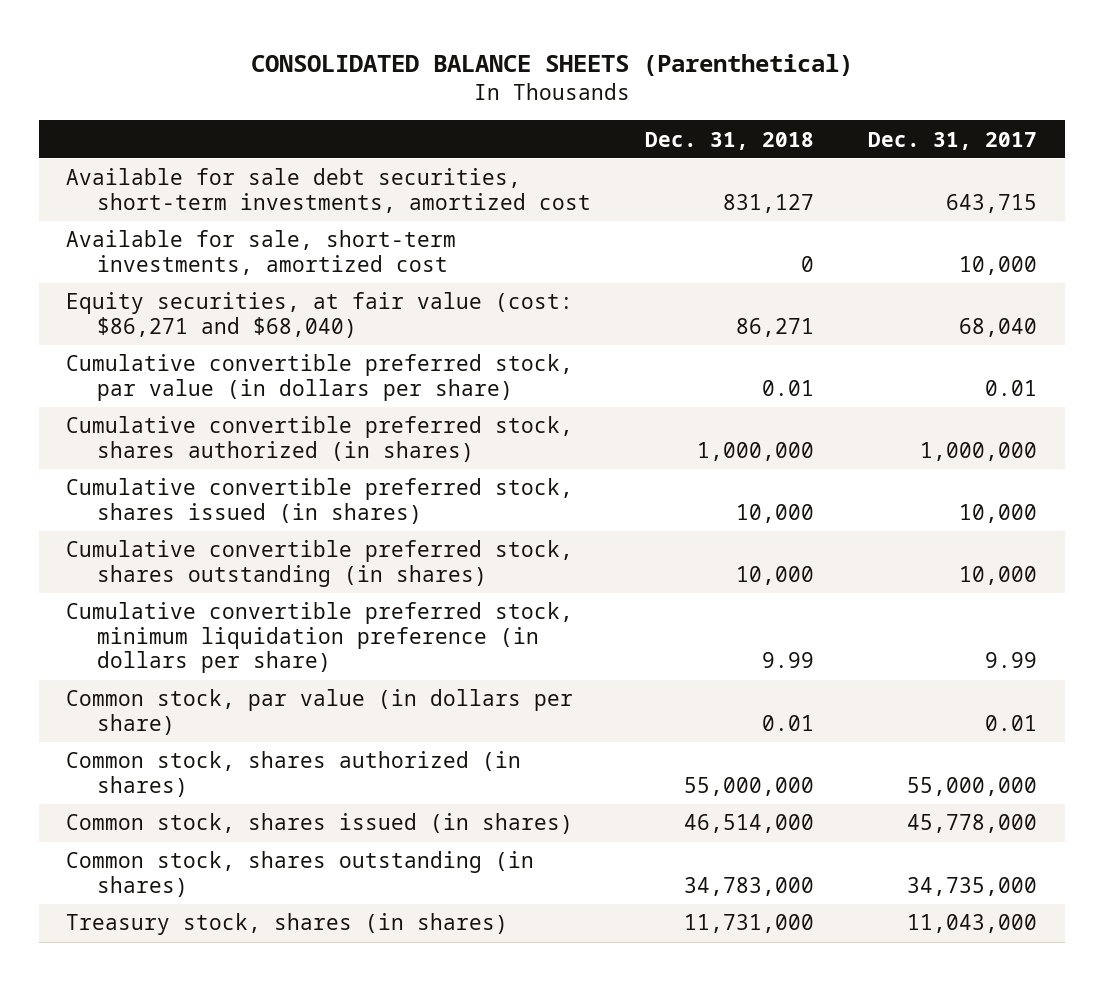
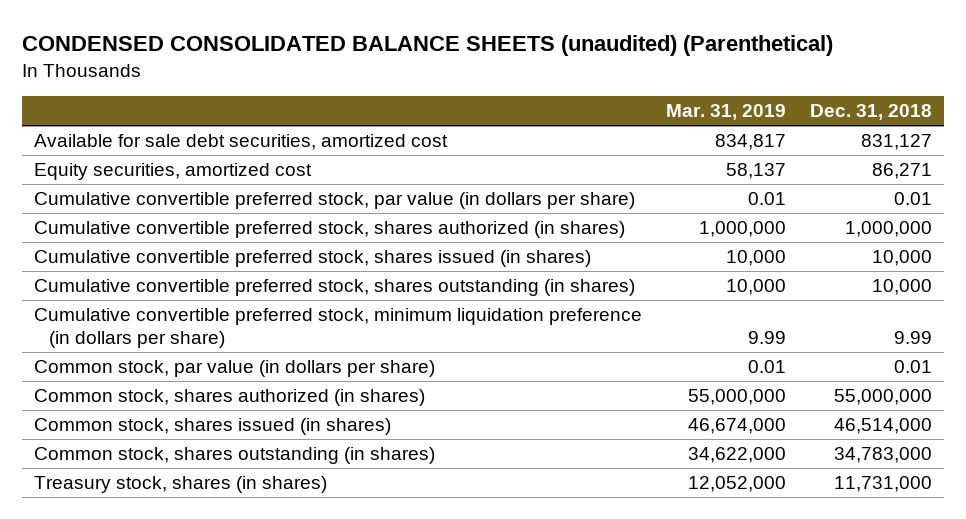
[250,53,853,76] CONSOLIDATED BALANCE SHEETS (Parenthetical) -> [21,35,833,57] CONDENSED CONSOLIDATED BALANCE SHEETS (unaudited) (Parenthetical)
[868,131,1038,150] Dec. 31, 2017 -> none
none -> [666,103,787,120] Mar. 31, 2019
[66,230,457,275] Available for sale, short-term investments, amortized cost -> none
[66,168,592,213] Available for sale debt securities, short-term investments, amortized cost -> [33,134,448,151] Available for sale debt securities, amortized cost
[66,292,574,338] Equity securities, at fair value (cost: $86,271 and $68,040) -> [33,163,312,181] Equity securities, amortized cost

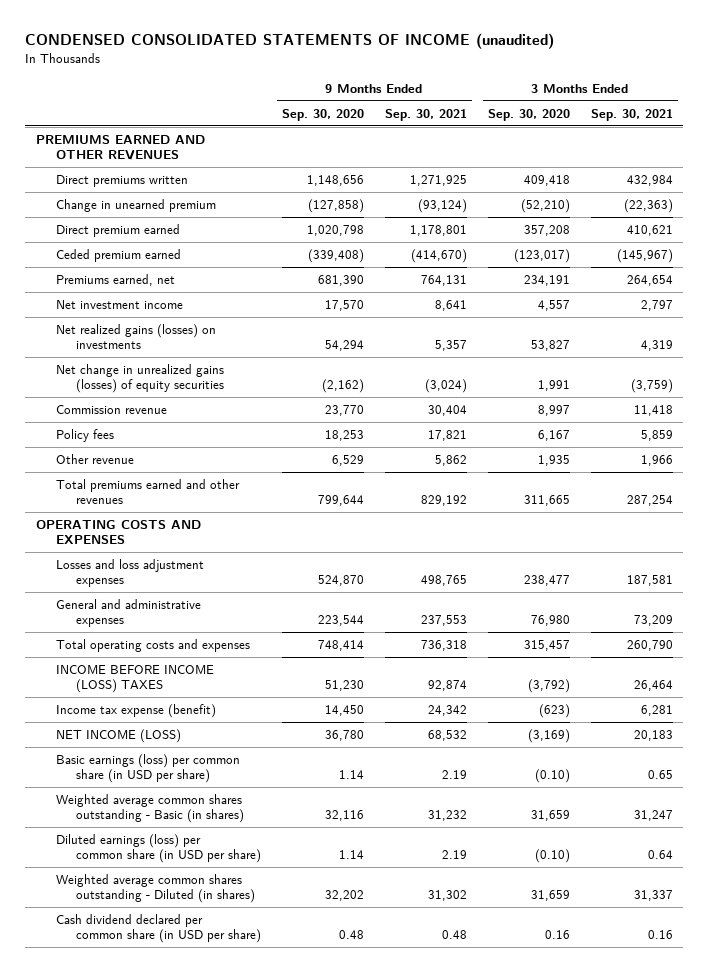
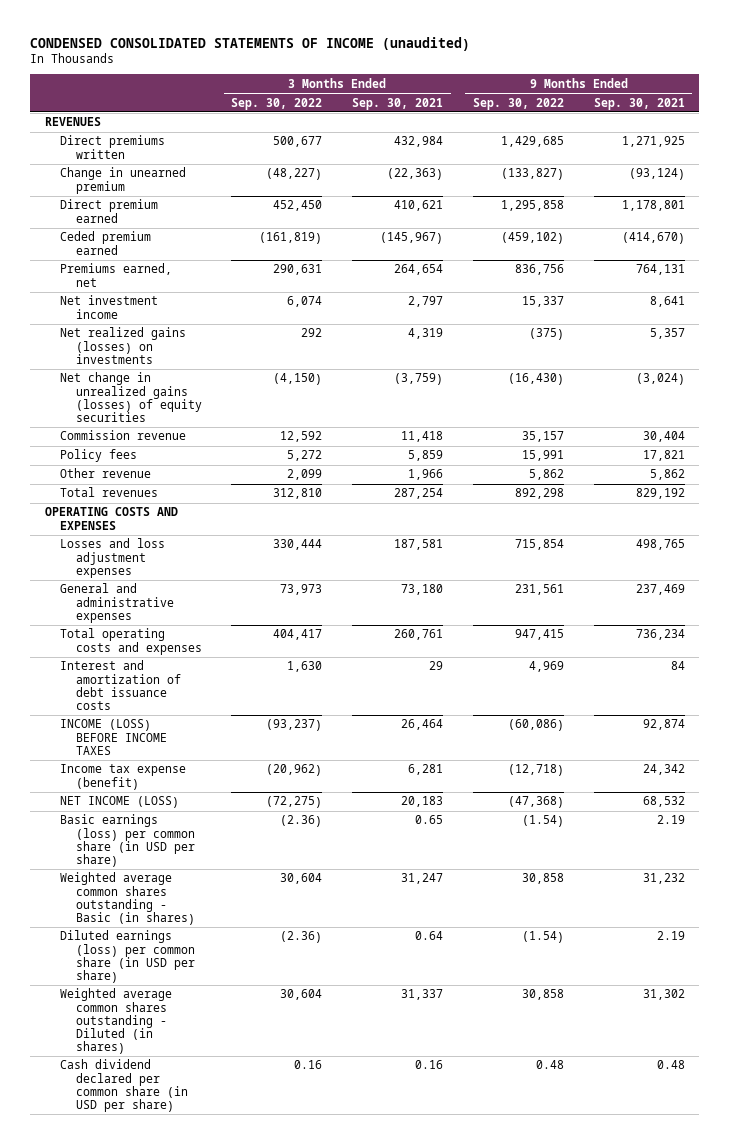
[281,108,364,121] Sep. 30, 2020 -> none
[487,108,570,121] Sep. 30, 2020 -> none
none -> [231,97,323,110] Sep. 30, 2022
none -> [472,97,564,110] Sep. 30, 2022
[35,135,205,161] PREMIUMS EARNED AND OTHER REVENUES -> [44,117,101,127] REVENUES
[55,479,240,505] Total premiums earned and other revenues -> [60,487,159,498] Total revenues
[420,615,467,627] 237,553 -> [635,584,685,596] 237,469
[633,615,673,627] 73,209 -> [401,584,444,596] 73,180
[420,640,467,652] 736,318 -> [635,629,685,641] 736,234
[626,640,673,652] 260,790 -> [394,629,444,641] 260,761
none -> [60,660,181,710] Interest and amortization of debt issuance costs
[55,665,214,694] INCOME BEFORE INCOME (LOSS) TAXES -> [60,719,167,755] INCOME (LOSS) BEFORE INCOME TAXES

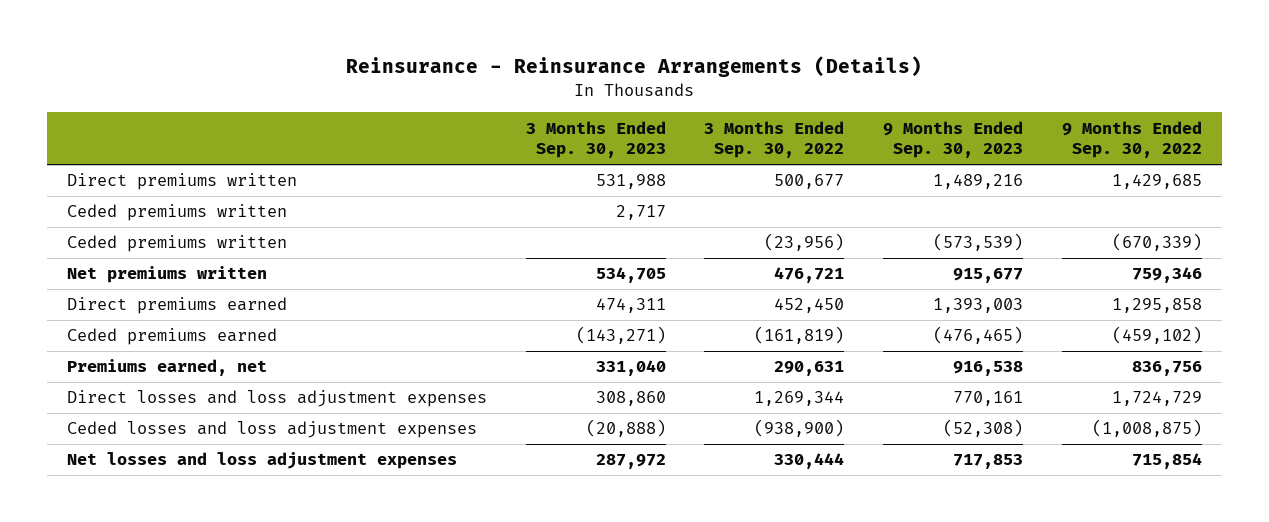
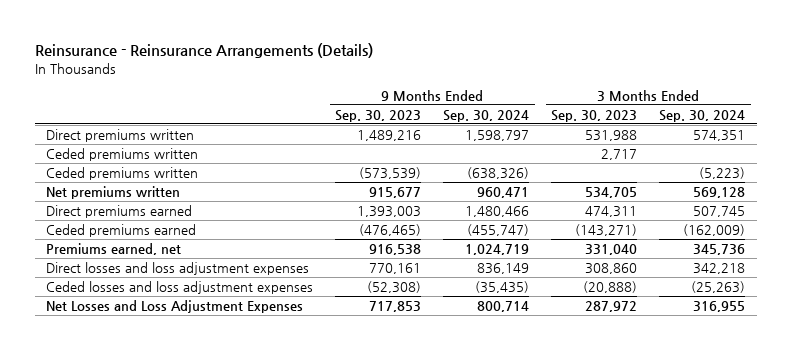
[704,120,845,159] 3 Months Ended Sep. 30, 2022 -> none
[1062,120,1203,159] 9 Months Ended Sep. 30, 2022 -> none
none -> [443,109,530,122] Sep. 30, 2024
none -> [659,109,746,122] Sep. 30, 2024
[66,452,457,470] Net losses and loss adjustment expenses -> [46,300,304,314] Net Losses and Loss Adjustment Expenses

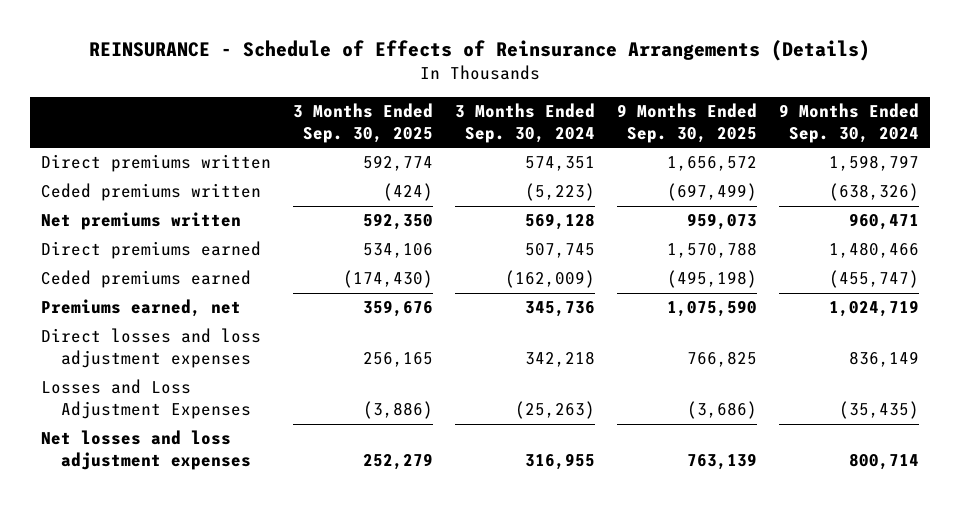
[34,43,373,59] Reinsurance - Reinsurance Arrangements (Details) -> [88,40,870,62] REINSURANCE - Schedule of Effects of Reinsurance Arrangements (Details)
[335,109,422,122] Sep. 30, 2023 -> none
[551,109,638,122] Sep. 30, 2023 -> none
none -> [292,102,433,143] 3 Months Ended Sep. 30, 2025
none -> [616,102,757,143] 9 Months Ended Sep. 30, 2025
[46,148,199,162] Ceded premiums written -> none
[46,281,314,295] Ceded losses and loss adjustment expenses -> [40,379,251,420] Losses and Loss Adjustment Expenses
[46,300,304,314] Net Losses and Loss Adjustment Expenses -> [40,430,251,471] Net losses and loss adjustment expenses

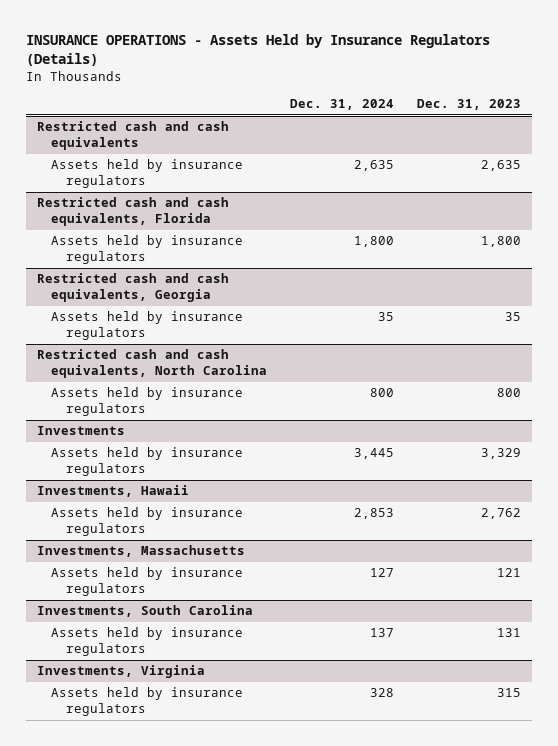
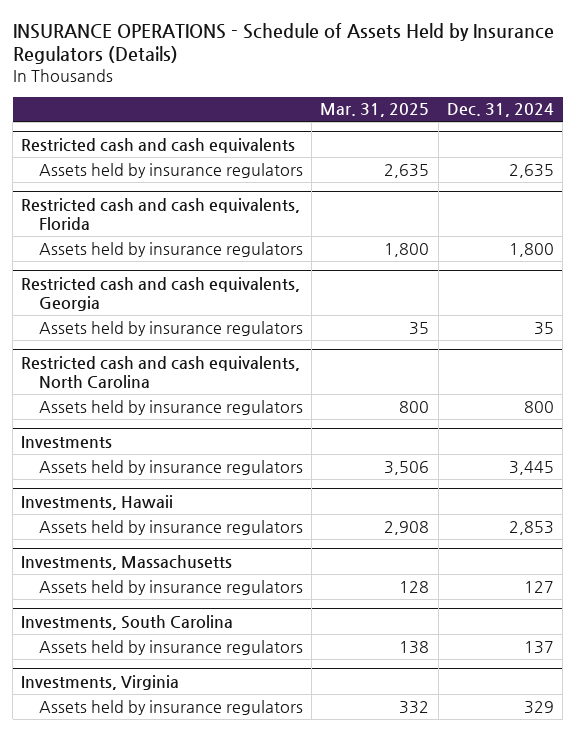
[25,33,490,67] INSURANCE OPERATIONS - Assets Held by Insurance Regulators (Details) -> [12,22,554,65] INSURANCE OPERATIONS - Schedule of Assets Held by Insurance Regulators (Details)
[416,99,521,111] Dec. 31, 2023 -> none
none -> [320,103,430,118] Mar. 31, 2025
[370,688,395,698] 328 -> [524,700,555,714] 329

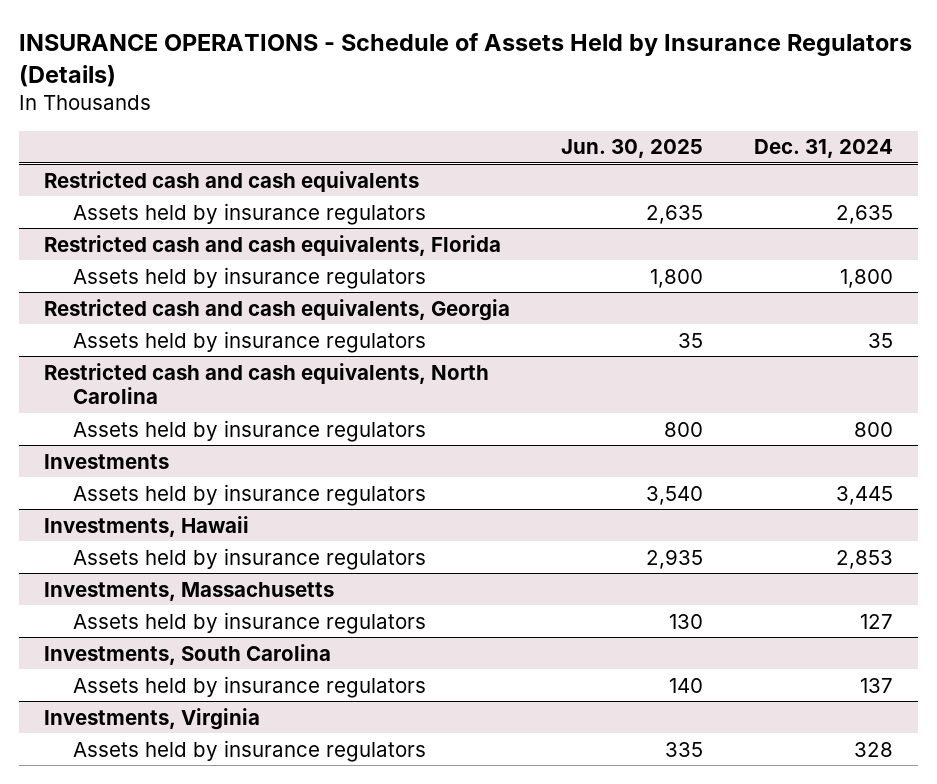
[320,103,430,118] Mar. 31, 2025 -> none
none -> [561,139,704,159] Jun. 30, 2025
[524,700,555,714] 329 -> [853,741,893,757] 328

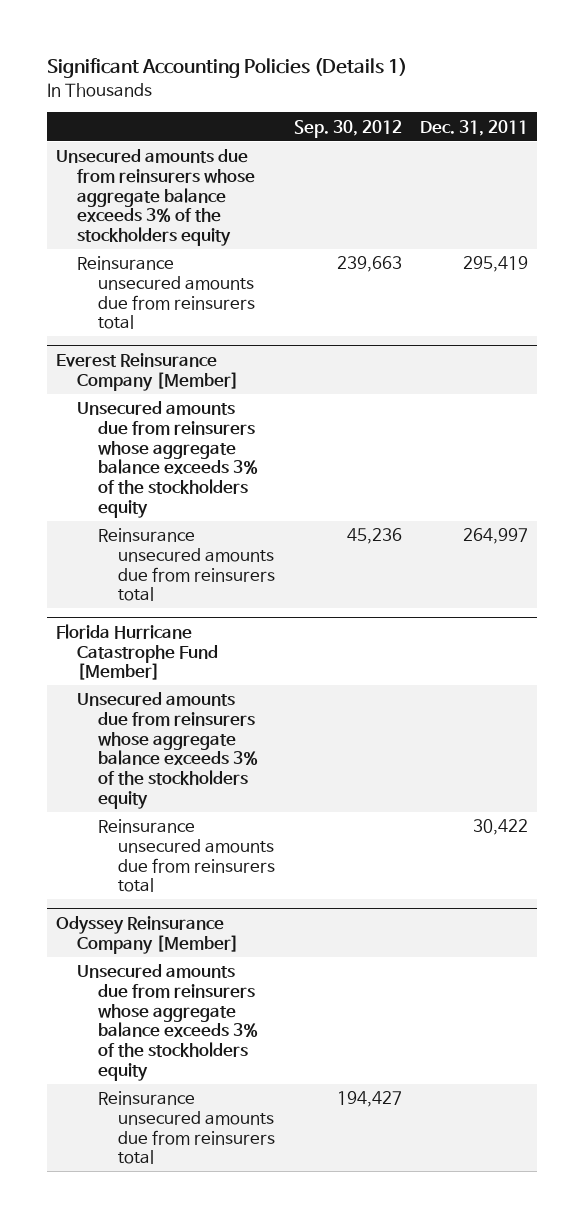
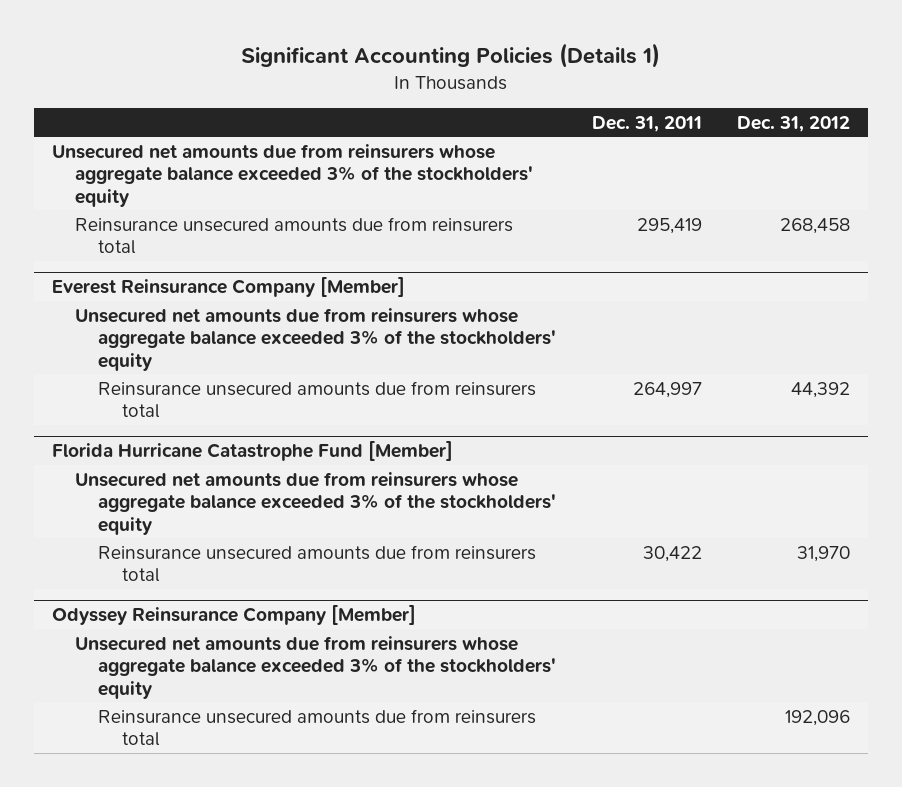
[293,119,402,138] Sep. 30, 2012 -> none
none -> [737,115,851,132] Dec. 31, 2012
[56,149,255,246] Unsecured amounts due from reinsurers whose aggregate balance exceeds 3% of the stockholders equity -> [51,143,533,207] Unsecured net amounts due from reinsurers whose aggregate balance exceeded 3% of the stockholders' equity
[76,401,258,518] Unsecured amounts due from reinsurers whose aggregate balance exceeds 3% of the stockholders equity -> [74,307,557,371] Unsecured net amounts due from reinsurers whose aggregate balance exceeded 3% of the stockholders' equity
[76,692,258,809] Unsecured amounts due from reinsurers whose aggregate balance exceeds 3% of the stockholders equity -> [74,471,557,535] Unsecured net amounts due from reinsurers whose aggregate balance exceeded 3% of the stockholders' equity
[76,964,258,1081] Unsecured amounts due from reinsurers whose aggregate balance exceeds 3% of the stockholders equity -> [74,635,557,699] Unsecured net amounts due from reinsurers whose aggregate balance exceeded 3% of the stockholders' equity

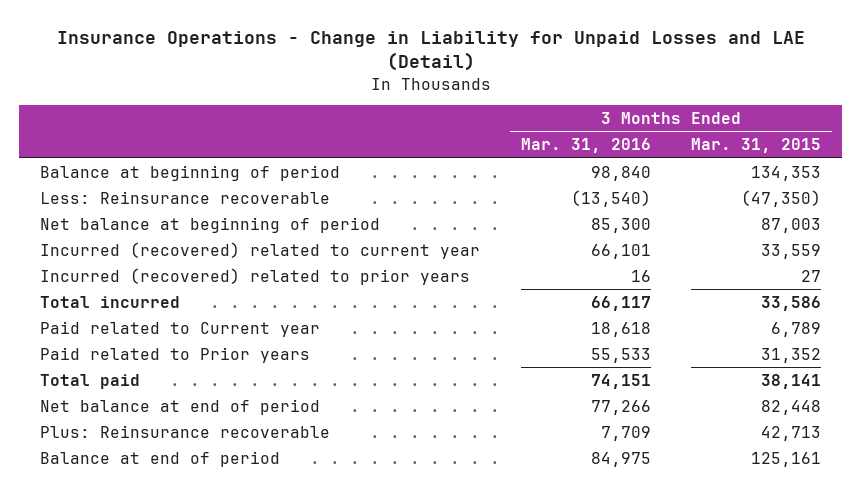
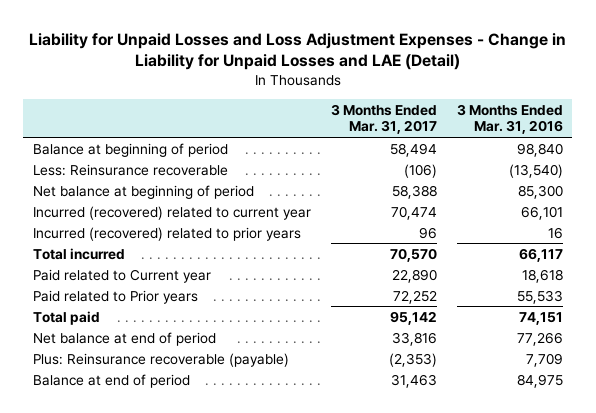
[56,30,805,72] Insurance Operations - Change in Liability for Unpaid Losses and LAE (Detail) -> [28,32,566,71] Liability for Unpaid Losses and Loss Adjustment Expenses - Change in Liability for Unpaid Losses and LAE (Detail)
[691,138,822,154] Mar. 31, 2015 -> none
none -> [330,103,437,135] 3 Months Ended Mar. 31, 2017
[39,424,330,438] Plus: Reinsurance recoverable -> [33,352,290,367] Plus: Reinsurance recoverable (payable)

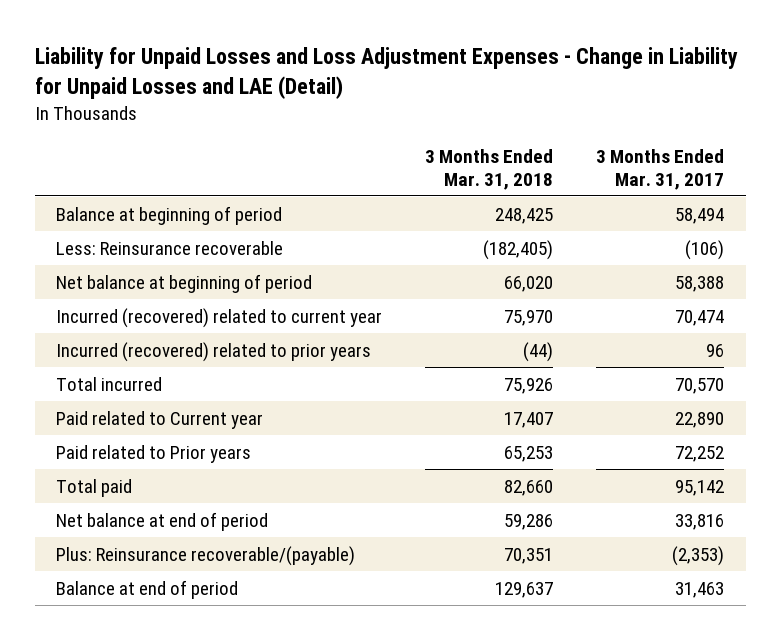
[456,103,563,135] 3 Months Ended Mar. 31, 2016 -> none
none -> [425,148,554,190] 3 Months Ended Mar. 31, 2018
[33,352,290,367] Plus: Reinsurance recoverable (payable) -> [56,545,356,566] Plus: Reinsurance recoverable/(payable)

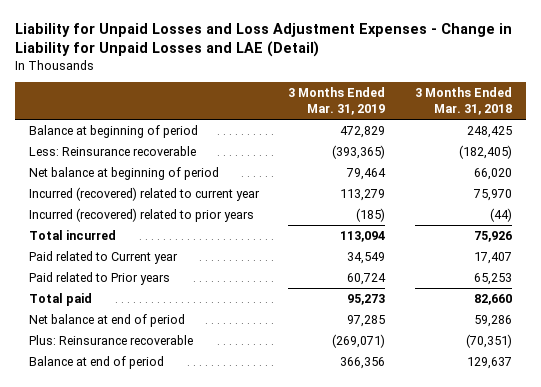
[596,148,725,190] 3 Months Ended Mar. 31, 2017 -> none
none -> [288,87,386,115] 3 Months Ended Mar. 31, 2019
[56,545,356,566] Plus: Reinsurance recoverable/(payable) -> [29,334,194,345] Plus: Reinsurance recoverable
[504,547,554,564] 70,351 -> [465,333,512,348] (70,351)

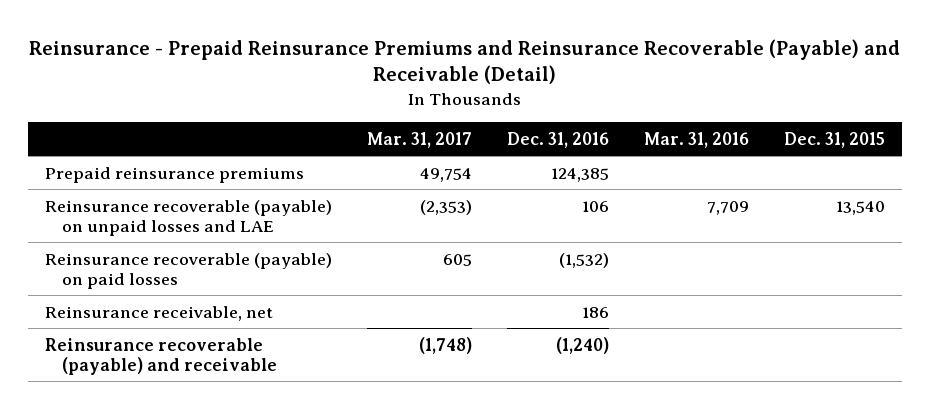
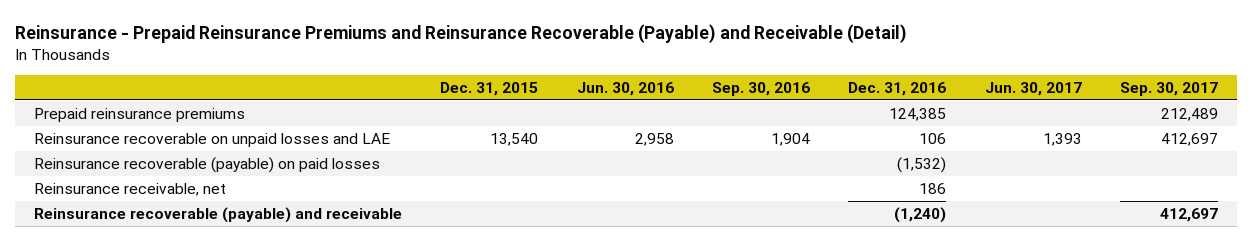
[366,131,472,148] Mar. 31, 2017 -> none
[643,131,749,148] Mar. 31, 2016 -> none
none -> [576,81,674,96] Jun. 30, 2016
none -> [712,81,811,96] Sep. 30, 2016
none -> [984,81,1082,96] Jun. 30, 2017
none -> [1119,81,1218,96] Sep. 30, 2017
[44,199,332,236] Reinsurance recoverable (payable) on unpaid losses and LAE -> [34,132,391,147] Reinsurance recoverable on unpaid losses and LAE

